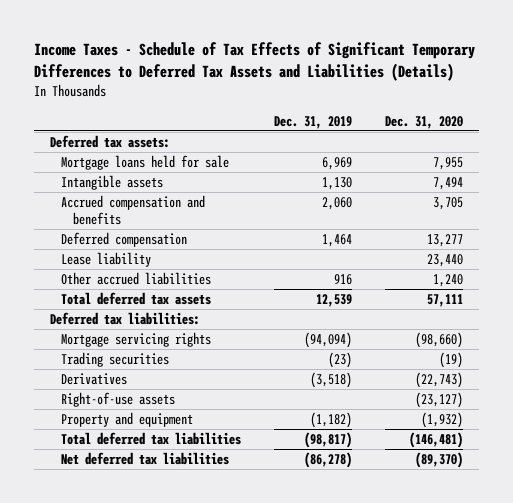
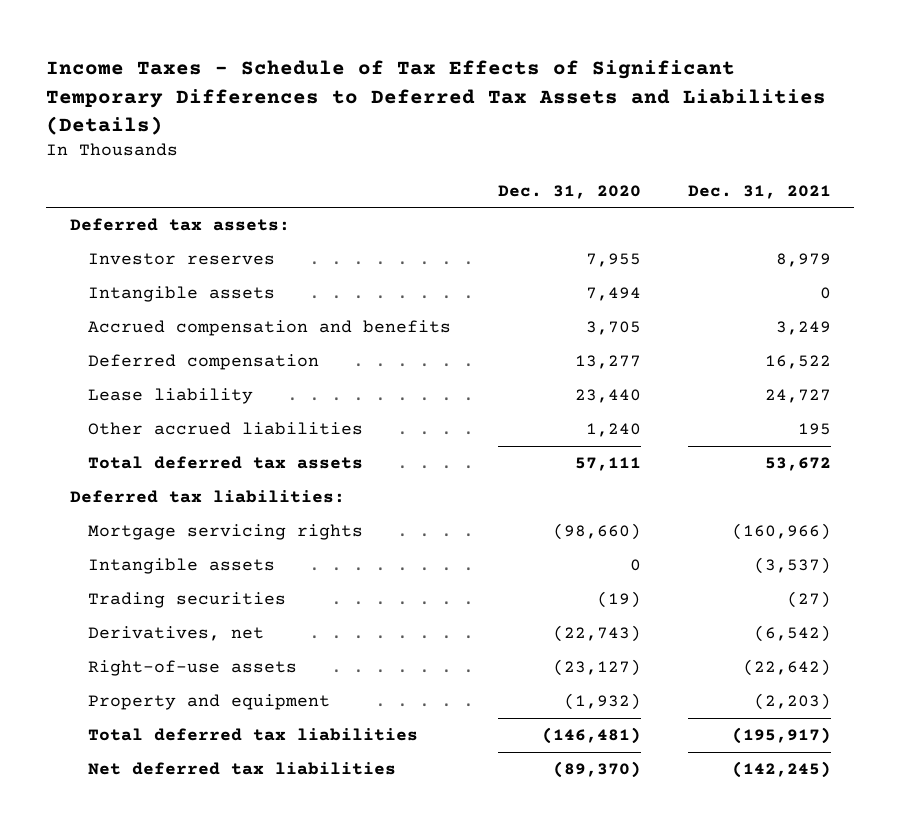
[274,115,353,129] Dec. 31, 2019 -> none
none -> [687,184,831,199] Dec. 31, 2021
[61,155,230,171] Mortgage loans held for sale -> [87,253,275,266] Investor reserves
none -> [87,558,275,575] Intangible assets
[61,373,128,386] Derivatives -> [87,626,264,642] Derivatives, net

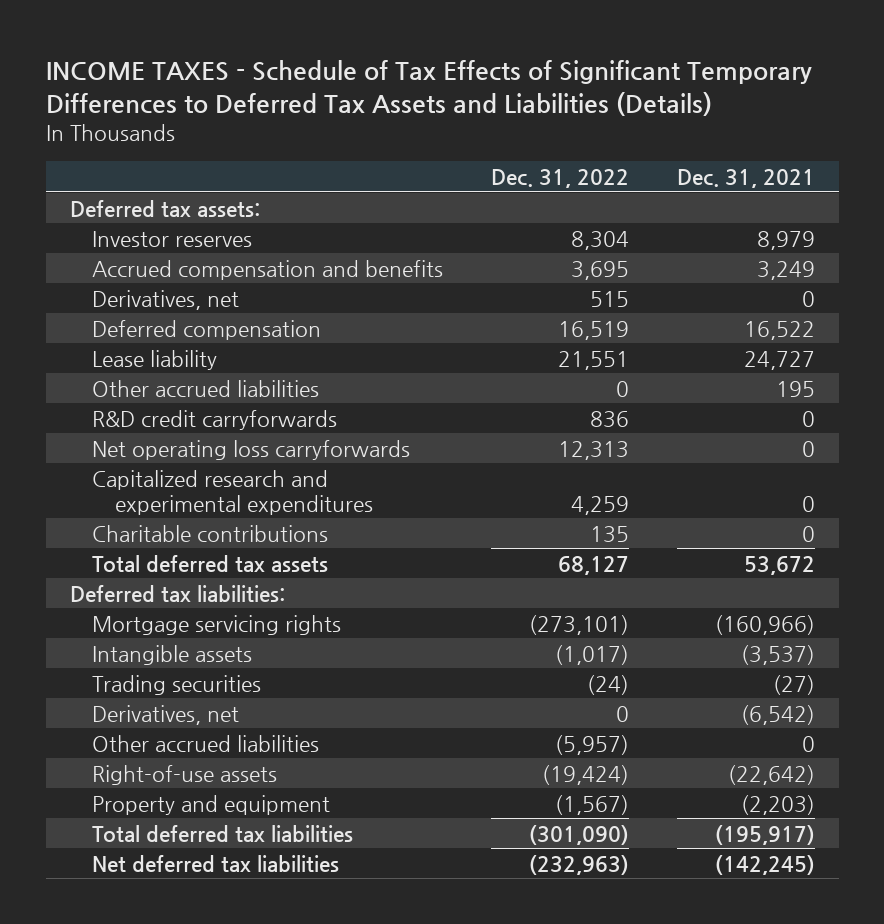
[46,60,827,135] Income Taxes - Schedule of Tax Effects of Significant Temporary Differences to Deferred Tax Assets and Liabilities (Details) -> [45,59,812,116] INCOME TAXES - Schedule of Tax Effects of Significant Temporary Differences to Deferred Tax Assets and Liabilities (Details)
[497,184,641,199] Dec. 31, 2020 -> none
none -> [491,168,630,188] Dec. 31, 2022
[87,286,275,303] Intangible assets -> none
none -> [92,289,240,310] Derivatives, net
none -> [92,409,338,430] R&D credit carryforwards
none -> [92,439,411,460] Net operating loss carryforwards
none -> [92,469,374,515] Capitalized research and experimental expenditures
none -> [92,524,329,542] Charitable contributions
none -> [92,734,320,752] Other accrued liabilities

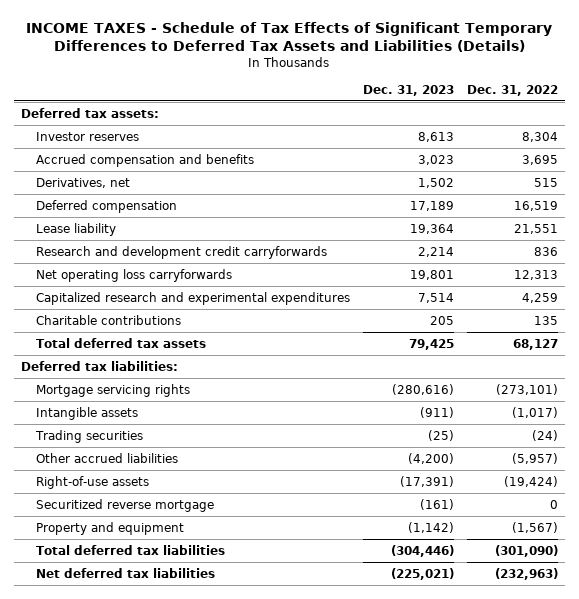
[676,168,815,188] Dec. 31, 2021 -> none
none -> [362,84,454,96] Dec. 31, 2023
[92,379,320,397] Other accrued liabilities -> none
[92,409,338,430] R&D credit carryforwards -> [35,245,327,259] Research and development credit carryforwards
[92,704,240,725] Derivatives, net -> none
none -> [35,498,214,512] Securitized reverse mortgage

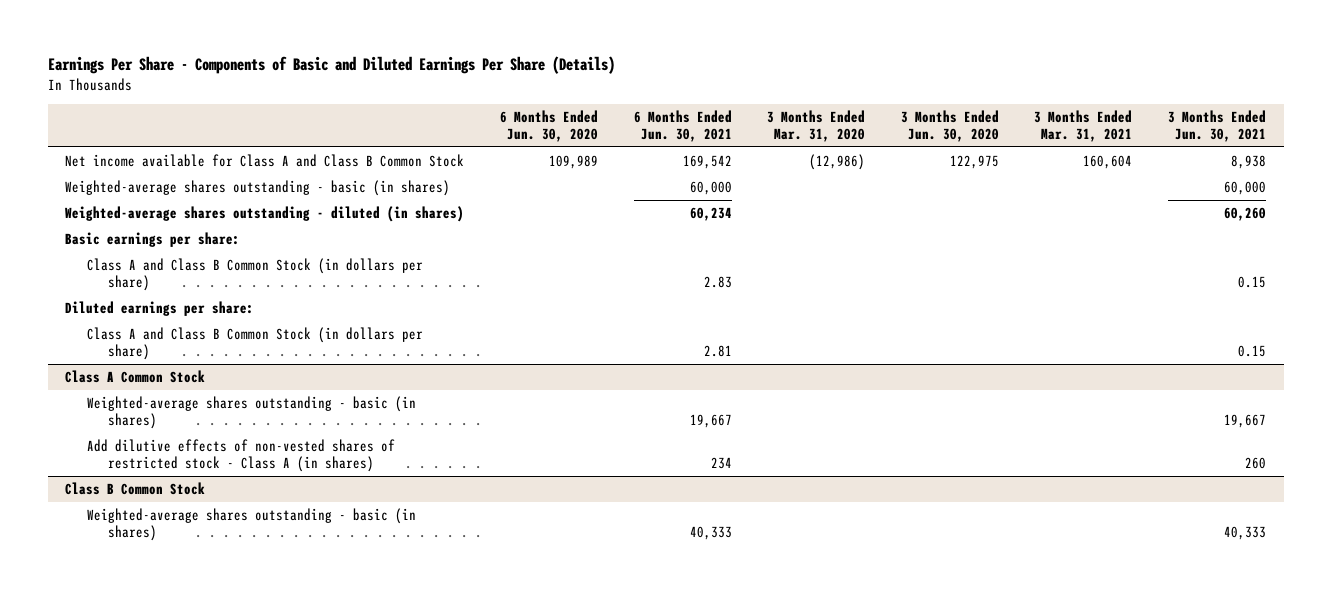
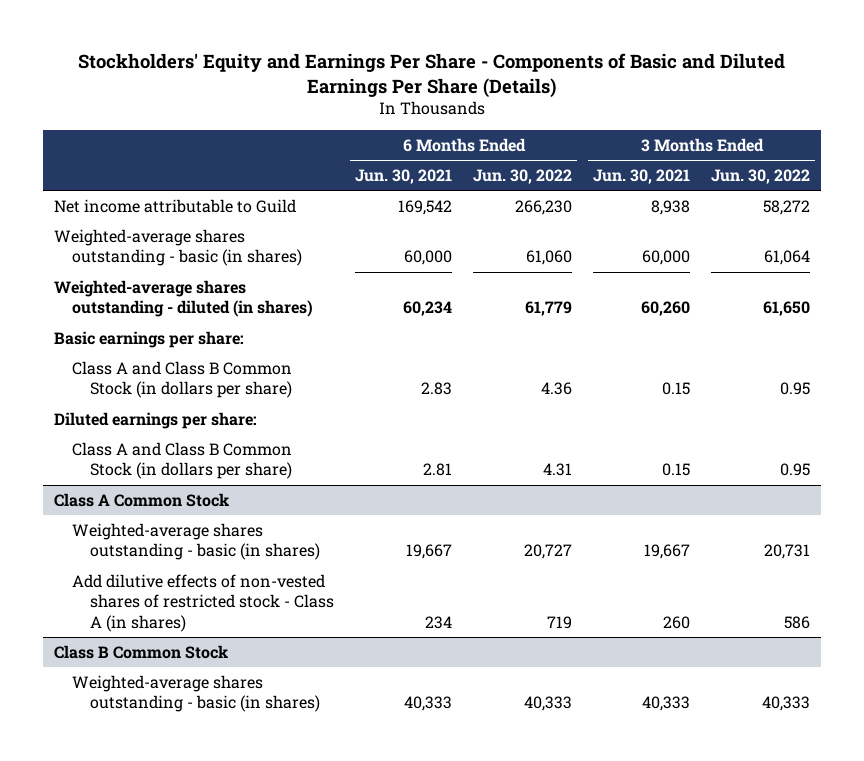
[47,56,615,75] Earnings Per Share - Components of Basic and Diluted Earnings Per Share (Details) -> [77,52,785,98] Stockholders' Equity and Earnings Per Share - Components of Basic and Diluted Earnings Per Share (Details)
[500,109,599,143] 6 Months Ended Jun. 30, 2020 -> none
[767,109,866,143] 3 Months Ended Mar. 31, 2020 -> none
[900,109,999,143] 3 Months Ended Jun. 30, 2020 -> none
[1034,109,1133,143] 3 Months Ended Mar. 31, 2021 -> none
none -> [473,168,573,184] Jun. 30, 2022
none -> [711,168,811,184] Jun. 30, 2022
[65,153,465,167] Net income available for Class A and Class B Common Stock -> [53,198,296,213] Net income attributable to Guild

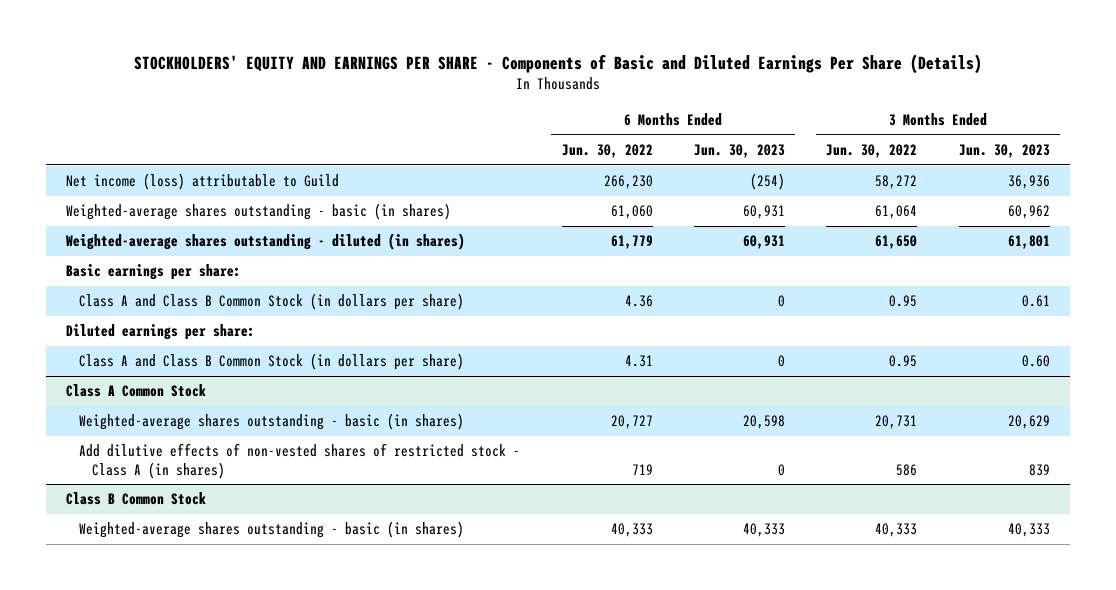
[77,52,785,98] Stockholders' Equity and Earnings Per Share - Components of Basic and Diluted Earnings Per Share (Details) -> [133,53,982,74] STOCKHOLDERS' EQUITY AND EARNINGS PER SHARE - Components of Basic and Diluted Earnings Per Share (Details)
[355,168,453,184] Jun. 30, 2021 -> none
[593,168,691,184] Jun. 30, 2021 -> none
none -> [693,143,785,158] Jun. 30, 2023
none -> [958,143,1050,158] Jun. 30, 2023
[53,198,296,213] Net income attributable to Guild -> [66,173,340,191] Net income (loss) attributable to Guild

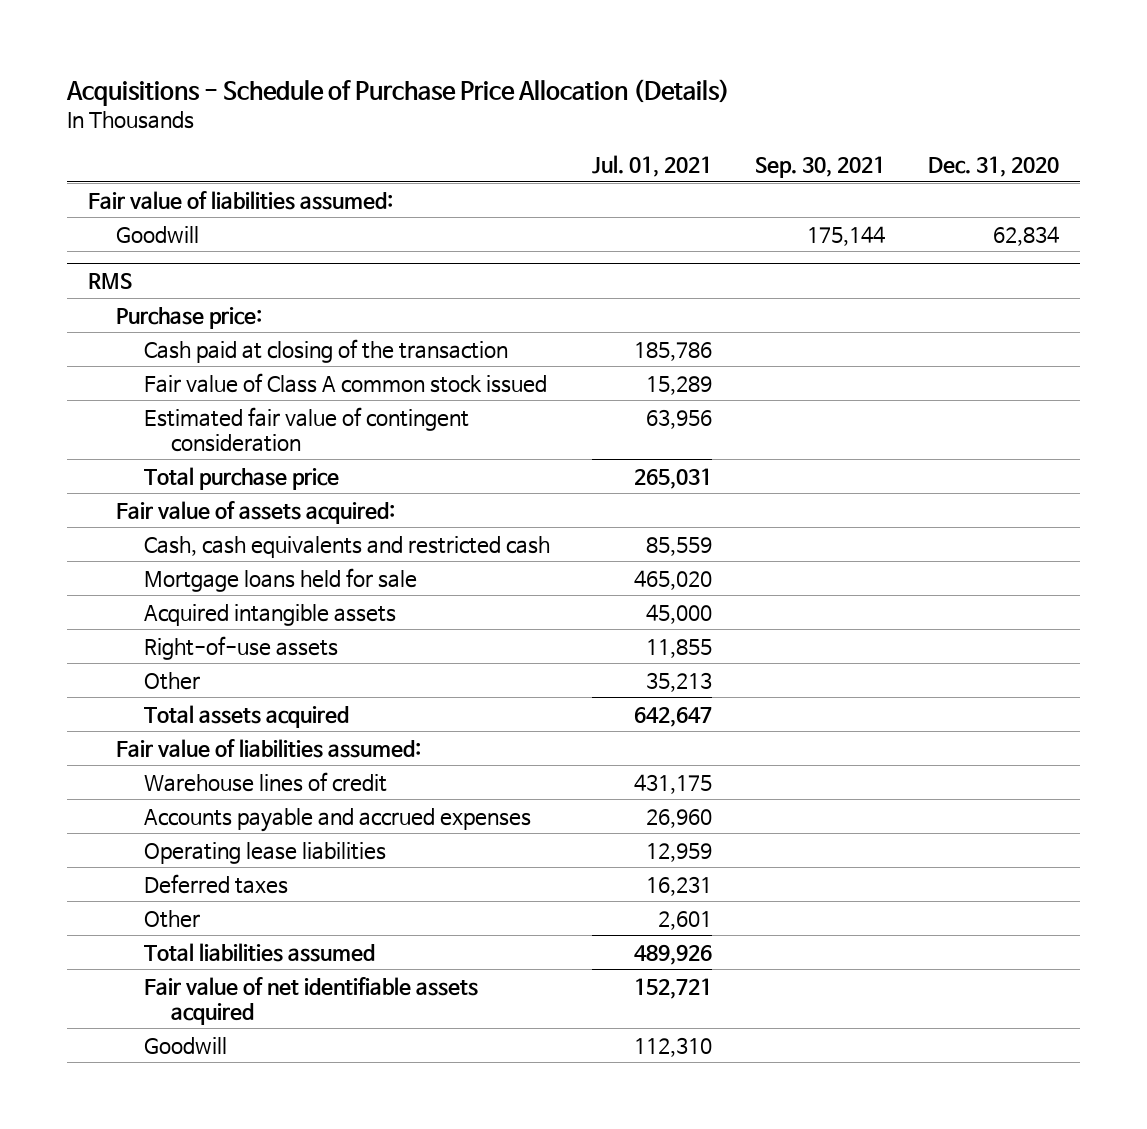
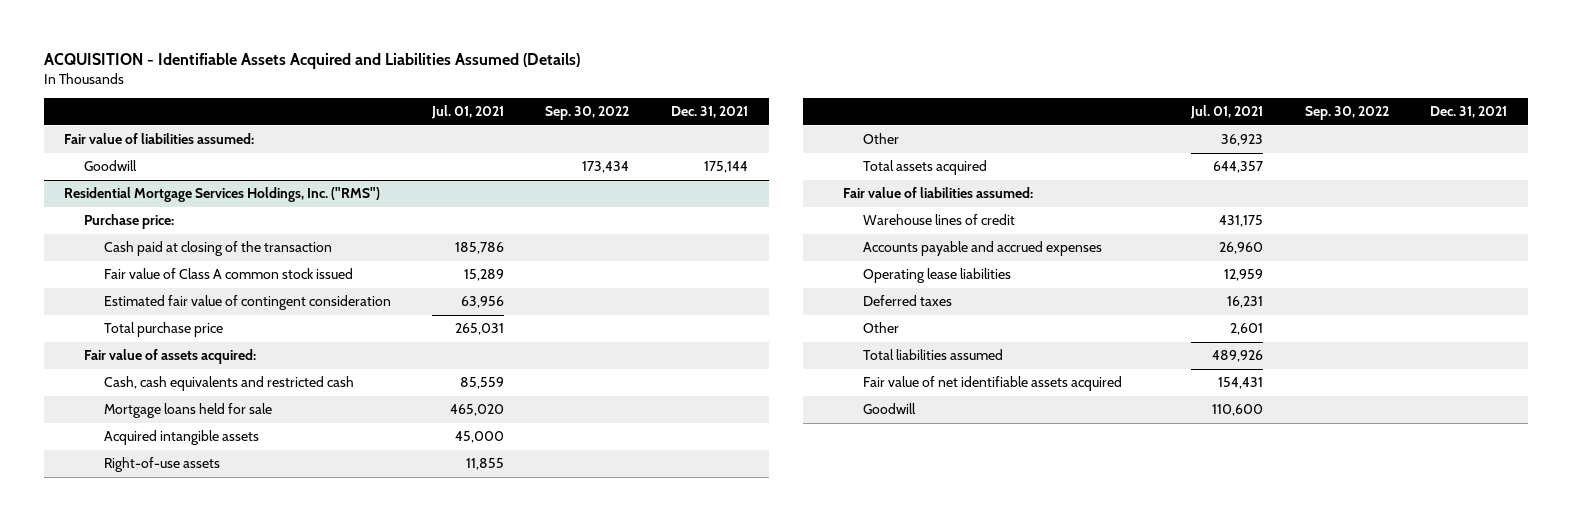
[65,78,730,106] Acquisitions - Schedule of Purchase Price Allocation (Details) -> [43,53,580,70] ACQUISITION - Identifiable Assets Acquired and Liabilities Assumed (Details)
[754,156,885,179] Sep. 30, 2021 -> none
[927,156,1059,178] Dec. 31, 2020 -> none
none -> [545,105,630,120] Sep. 30, 2022
none -> [670,105,748,118] Dec. 31, 2021
[88,273,133,290] RMS -> [64,187,381,203] Residential Mortgage Services Holdings, Inc. ("RMS")
[646,671,713,692] 35,213 -> [1221,134,1264,147] 36,923
[634,706,713,727] 642,647 -> [1213,161,1264,174] 644,357
[634,977,713,999] 152,721 -> [1218,377,1264,390] 154,431
[634,1036,713,1057] 112,310 -> [1212,404,1264,417] 110,600

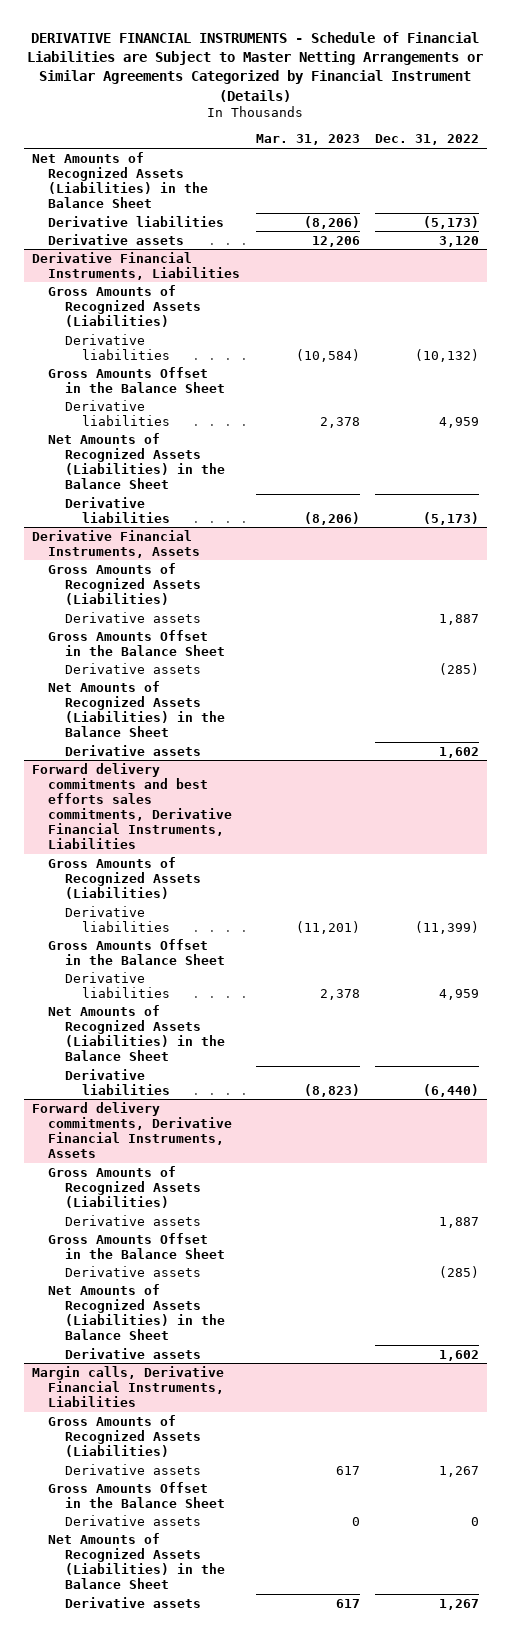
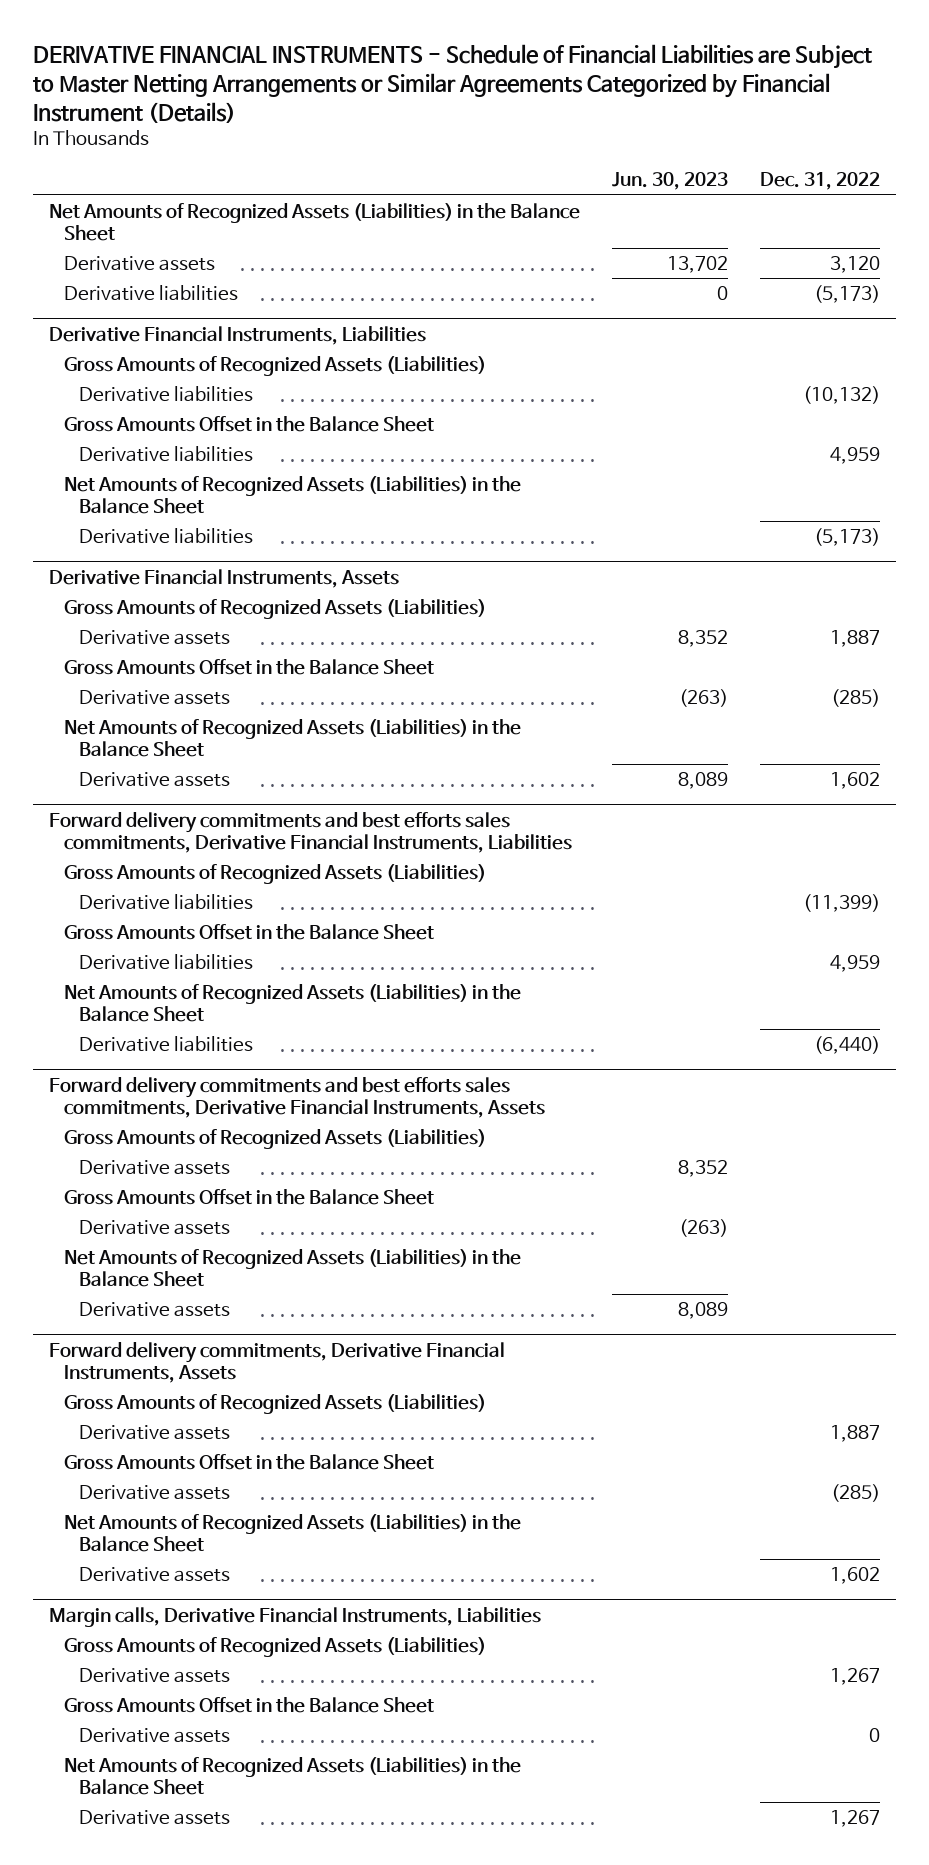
[255,134,360,146] Mar. 31, 2023 -> none
none -> [611,172,728,191] Jun. 30, 2023
[48,215,225,227] Derivative liabilities -> [63,284,238,301] Derivative liabilities
none -> [48,1076,545,1118] Forward delivery commitments and best efforts sales commitments, Derivative Financial Instruments, Assets
none -> [63,1128,486,1149] Gross Amounts of Recognized Assets (Liabilities)
none -> [78,1159,230,1175] Derivative assets
none -> [63,1188,434,1205] Gross Amounts Offset in the Balance Sheet
none -> [78,1219,230,1235] Derivative assets
none -> [63,1248,521,1287] Net Amounts of Recognized Assets (Liabilities) in the Balance Sheet
none -> [78,1301,230,1317] Derivative assets

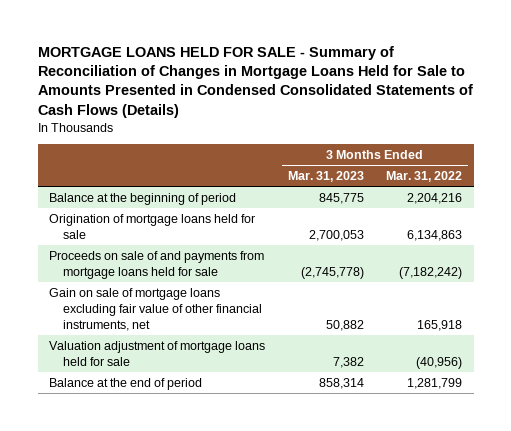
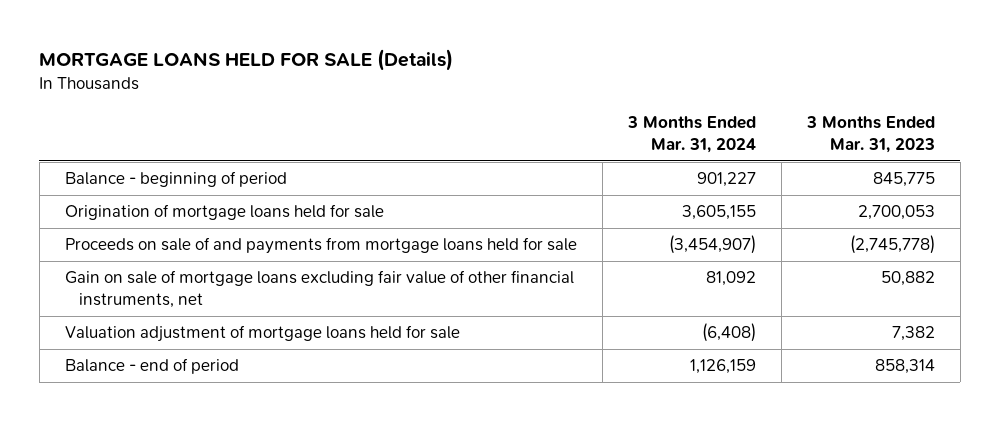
[37,45,473,118] MORTGAGE LOANS HELD FOR SALE - Summary of Reconciliation of Changes in Mortgage Loans Held for Sale to Amounts Presented in Condensed Consolidated Statements of Cash Flows (Details) -> [39,48,454,71] MORTGAGE LOANS HELD FOR SALE (Details)
[386,171,463,183] Mar. 31, 2022 -> none
none -> [626,116,756,154] 3 Months Ended Mar. 31, 2024
[48,192,236,205] Balance at the beginning of period -> [64,171,287,188] Balance - beginning of period
[48,377,202,390] Balance at the end of period -> [64,358,239,375] Balance - end of period

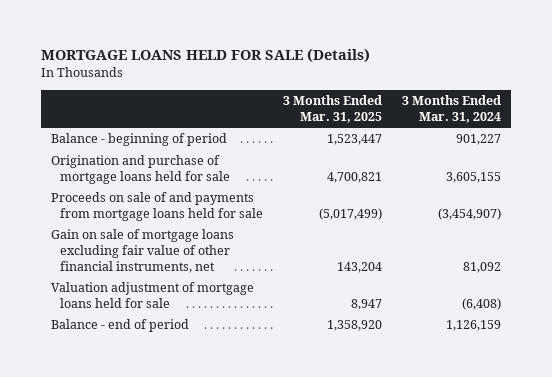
[805,116,935,154] 3 Months Ended Mar. 31, 2023 -> none
none -> [283,95,383,123] 3 Months Ended Mar. 31, 2025
[64,204,384,221] Origination of mortgage loans held for sale -> [50,155,231,185] Origination and purchase of mortgage loans held for sale

